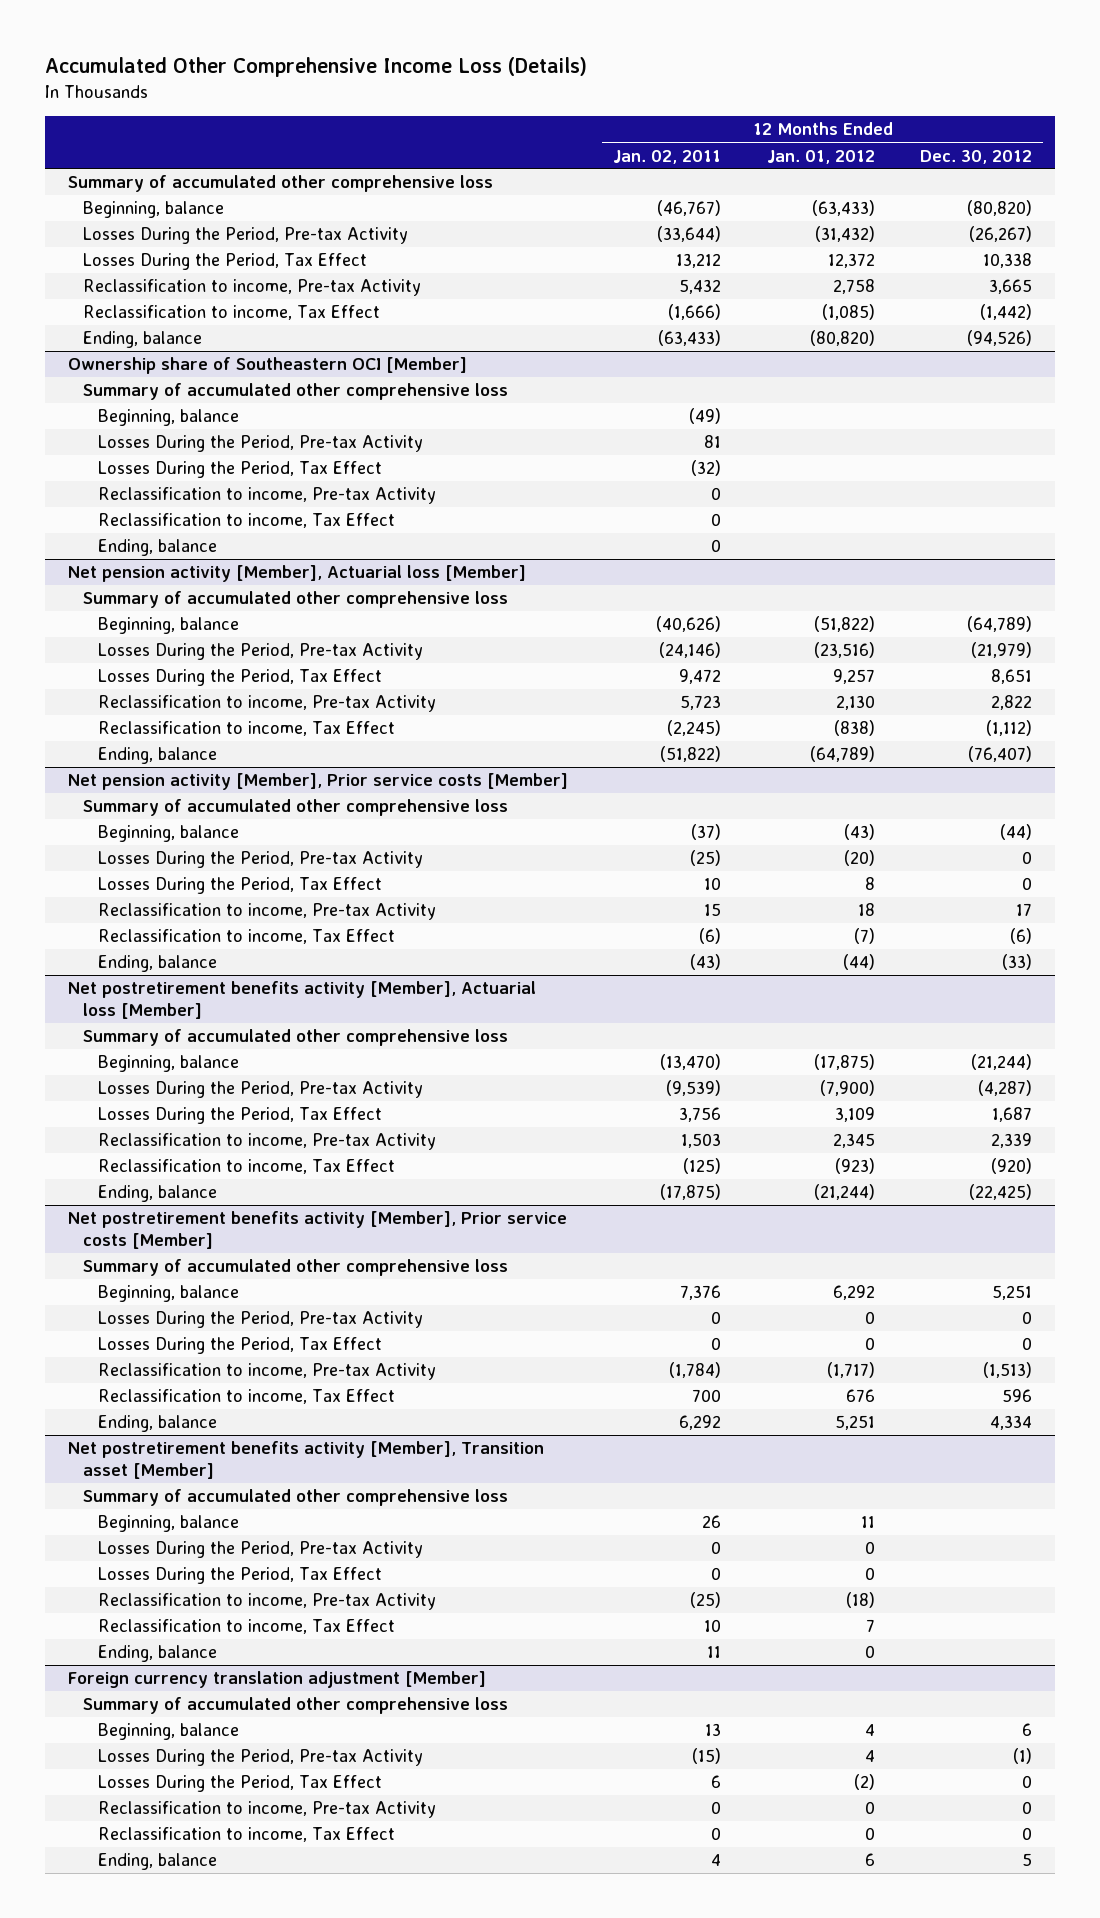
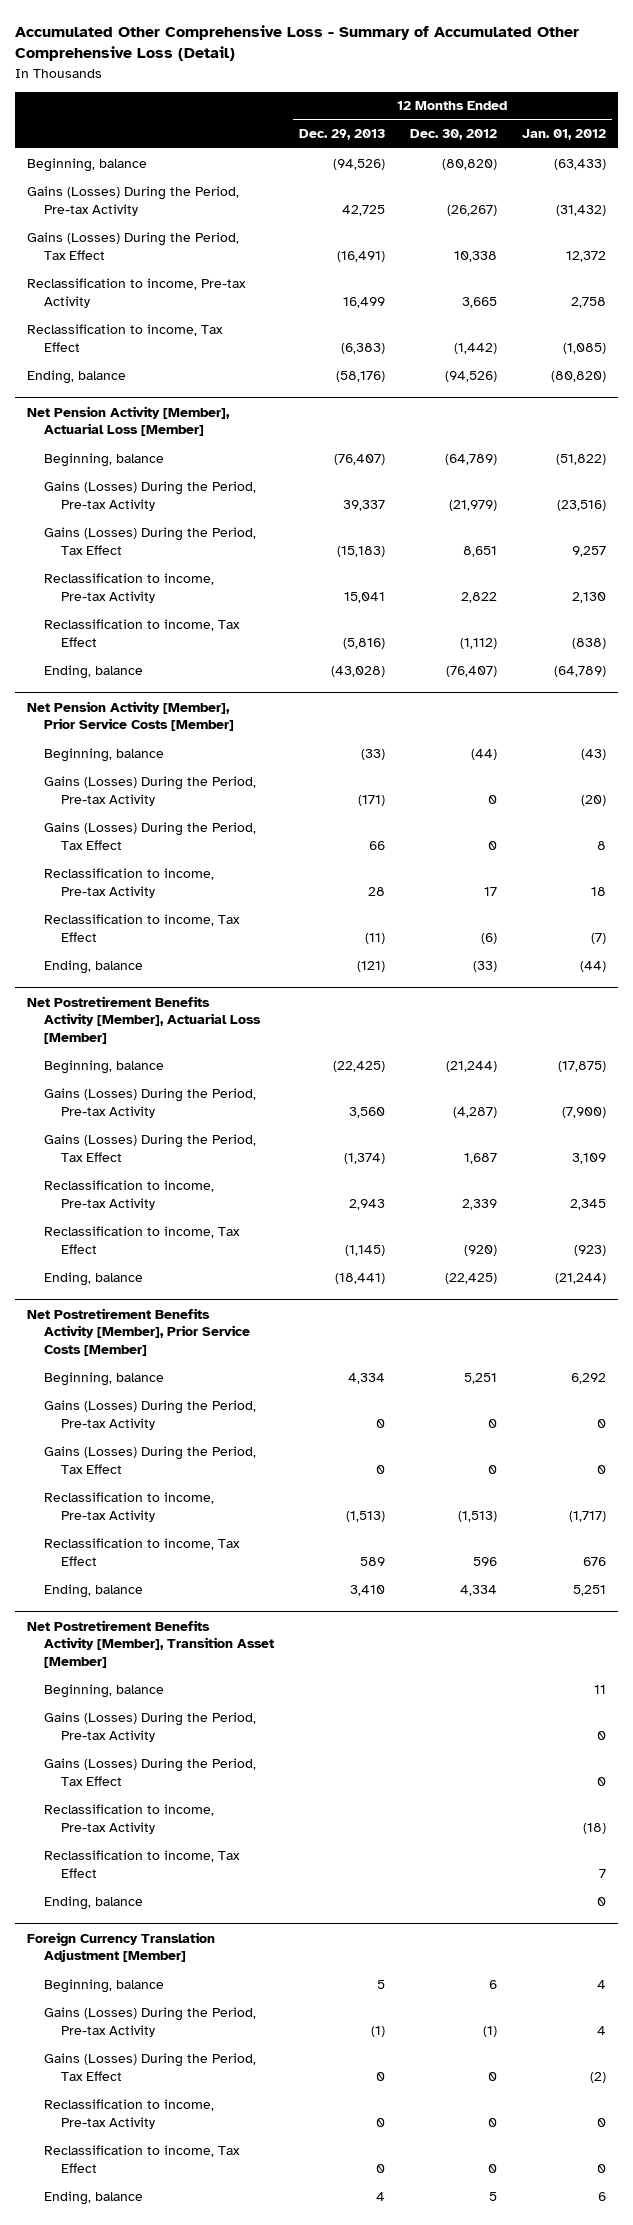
[45,57,588,78] Accumulated Other Comprehensive Income Loss (Details) -> [14,24,579,62] Accumulated Other Comprehensive Loss - Summary of Accumulated Other Comprehensive Loss (Detail)
[613,149,722,164] Jan. 02, 2011 -> none
none -> [299,129,386,141] Dec. 29, 2013
[67,175,493,193] Summary of accumulated other comprehensive loss -> none
[82,227,408,245] Losses During the Period, Pre-tax Activity -> [27,185,240,216] Gains (Losses) During the Period, Pre-tax Activity
[82,253,367,271] Losses During the Period, Tax Effect -> [27,231,240,260] Gains (Losses) During the Period, Tax Effect
[67,357,467,375] Ownership share of Southeastern OCI [Member] -> none
[82,383,508,401] Summary of accumulated other comprehensive loss -> none
[97,409,239,427] Beginning, balance -> none
[97,435,423,453] Losses During the Period, Pre-tax Activity -> none
[97,461,382,479] Losses During the Period, Tax Effect -> none
[97,487,436,505] Reclassification to income, Pre-tax Activity -> none
[97,513,395,529] Reclassification to income, Tax Effect -> none
[97,539,217,557] Ending, balance -> none
[82,591,508,609] Summary of accumulated other comprehensive loss -> none
[67,565,526,583] Net pension activity [Member], Actuarial loss [Member] -> [27,405,231,437] Net Pension Activity [Member], Actuarial Loss [Member]
[97,643,423,661] Losses During the Period, Pre-tax Activity -> [44,480,257,511] Gains (Losses) During the Period, Pre-tax Activity
[97,669,382,687] Losses During the Period, Tax Effect -> [44,526,257,555] Gains (Losses) During the Period, Tax Effect
[82,799,508,817] Summary of accumulated other comprehensive loss -> none
[67,773,568,791] Net pension activity [Member], Prior service costs [Member] -> [27,700,235,732] Net Pension Activity [Member], Prior Service Costs [Member]
[97,851,423,869] Losses During the Period, Pre-tax Activity -> [44,775,257,806] Gains (Losses) During the Period, Pre-tax Activity
[97,877,382,895] Losses During the Period, Tax Effect -> [44,821,257,850] Gains (Losses) During the Period, Tax Effect
[82,1029,508,1047] Summary of accumulated other comprehensive loss -> none
[67,981,536,1019] Net postretirement benefits activity [Member], Actuarial loss [Member] -> [27,995,262,1045] Net Postretirement Benefits Activity [Member], Actuarial Loss [Member]
[97,1081,423,1099] Losses During the Period, Pre-tax Activity -> [44,1087,257,1118] Gains (Losses) During the Period, Pre-tax Activity
[97,1107,382,1125] Losses During the Period, Tax Effect -> [44,1133,257,1162] Gains (Losses) During the Period, Tax Effect
[82,1259,508,1277] Summary of accumulated other comprehensive loss -> none
[67,1211,567,1249] Net postretirement benefits activity [Member], Prior service costs [Member] -> [27,1307,251,1357] Net Postretirement Benefits Activity [Member], Prior Service Costs [Member]
[97,1311,423,1329] Losses During the Period, Pre-tax Activity -> [44,1399,257,1430] Gains (Losses) During the Period, Pre-tax Activity
[97,1337,382,1355] Losses During the Period, Tax Effect -> [44,1445,257,1474] Gains (Losses) During the Period, Tax Effect
[82,1489,508,1507] Summary of accumulated other comprehensive loss -> none
[67,1441,544,1479] Net postretirement benefits activity [Member], Transition asset [Member] -> [27,1619,275,1669] Net Postretirement Benefits Activity [Member], Transition Asset [Member]
[97,1541,423,1559] Losses During the Period, Pre-tax Activity -> [44,1711,257,1742] Gains (Losses) During the Period, Pre-tax Activity
[97,1567,382,1585] Losses During the Period, Tax Effect -> [44,1757,257,1786] Gains (Losses) During the Period, Tax Effect
[82,1697,508,1715] Summary of accumulated other comprehensive loss -> none
[67,1671,486,1689] Foreign currency translation adjustment [Member] -> [27,1931,216,1963] Foreign Currency Translation Adjustment [Member]
[97,1749,423,1767] Losses During the Period, Pre-tax Activity -> [44,2006,257,2037] Gains (Losses) During the Period, Pre-tax Activity
[97,1775,382,1793] Losses During the Period, Tax Effect -> [44,2052,257,2081] Gains (Losses) During the Period, Tax Effect

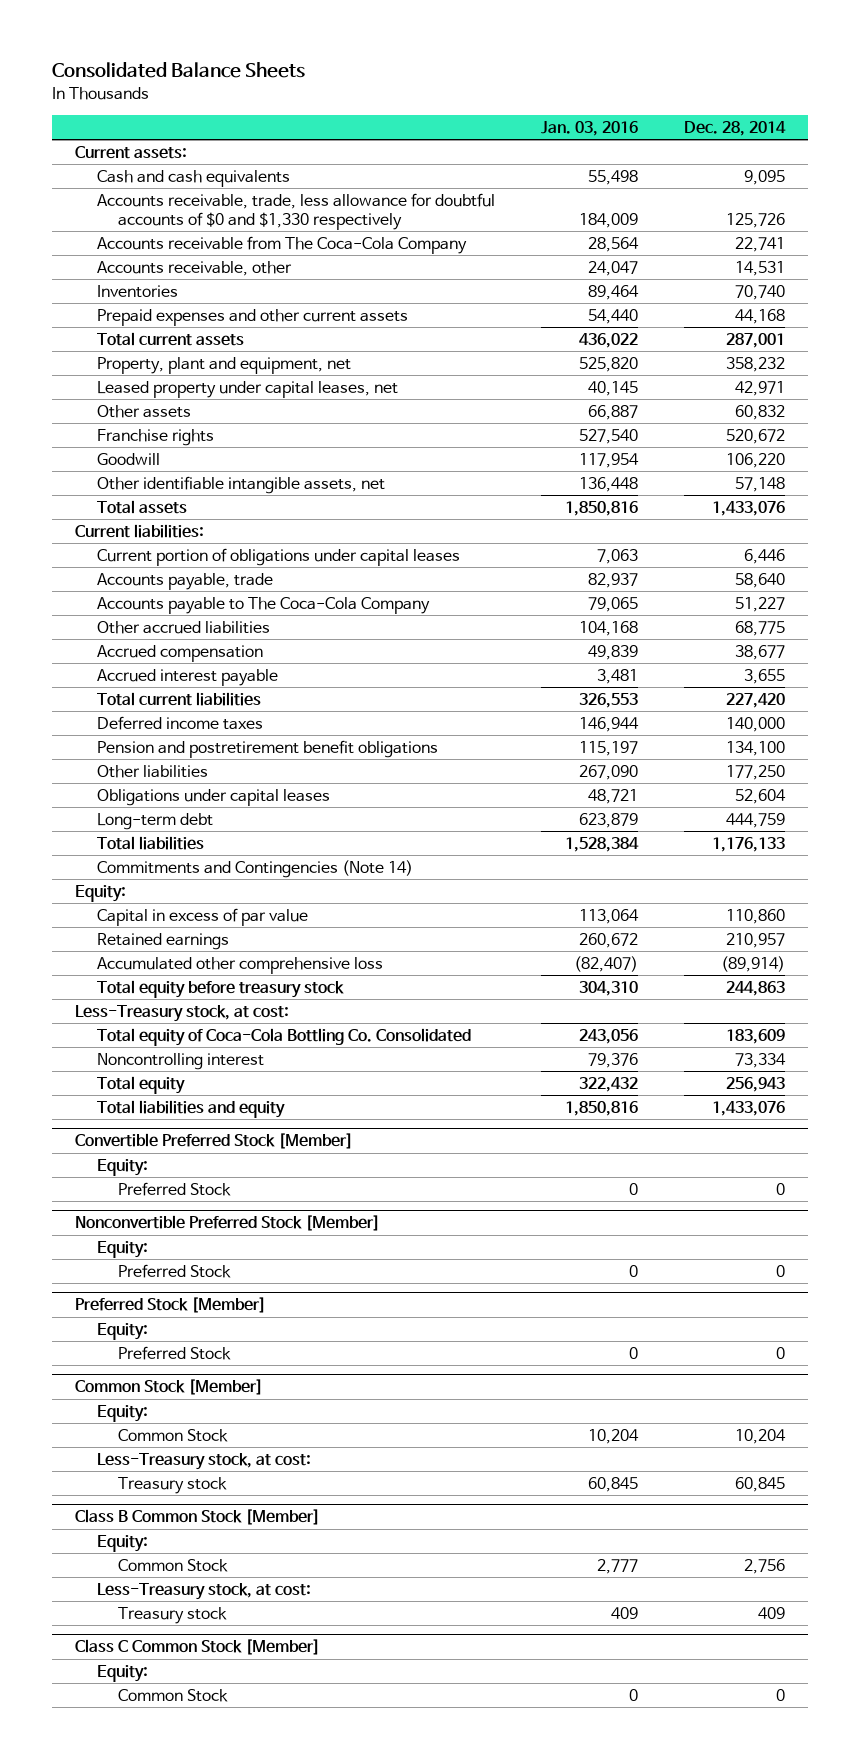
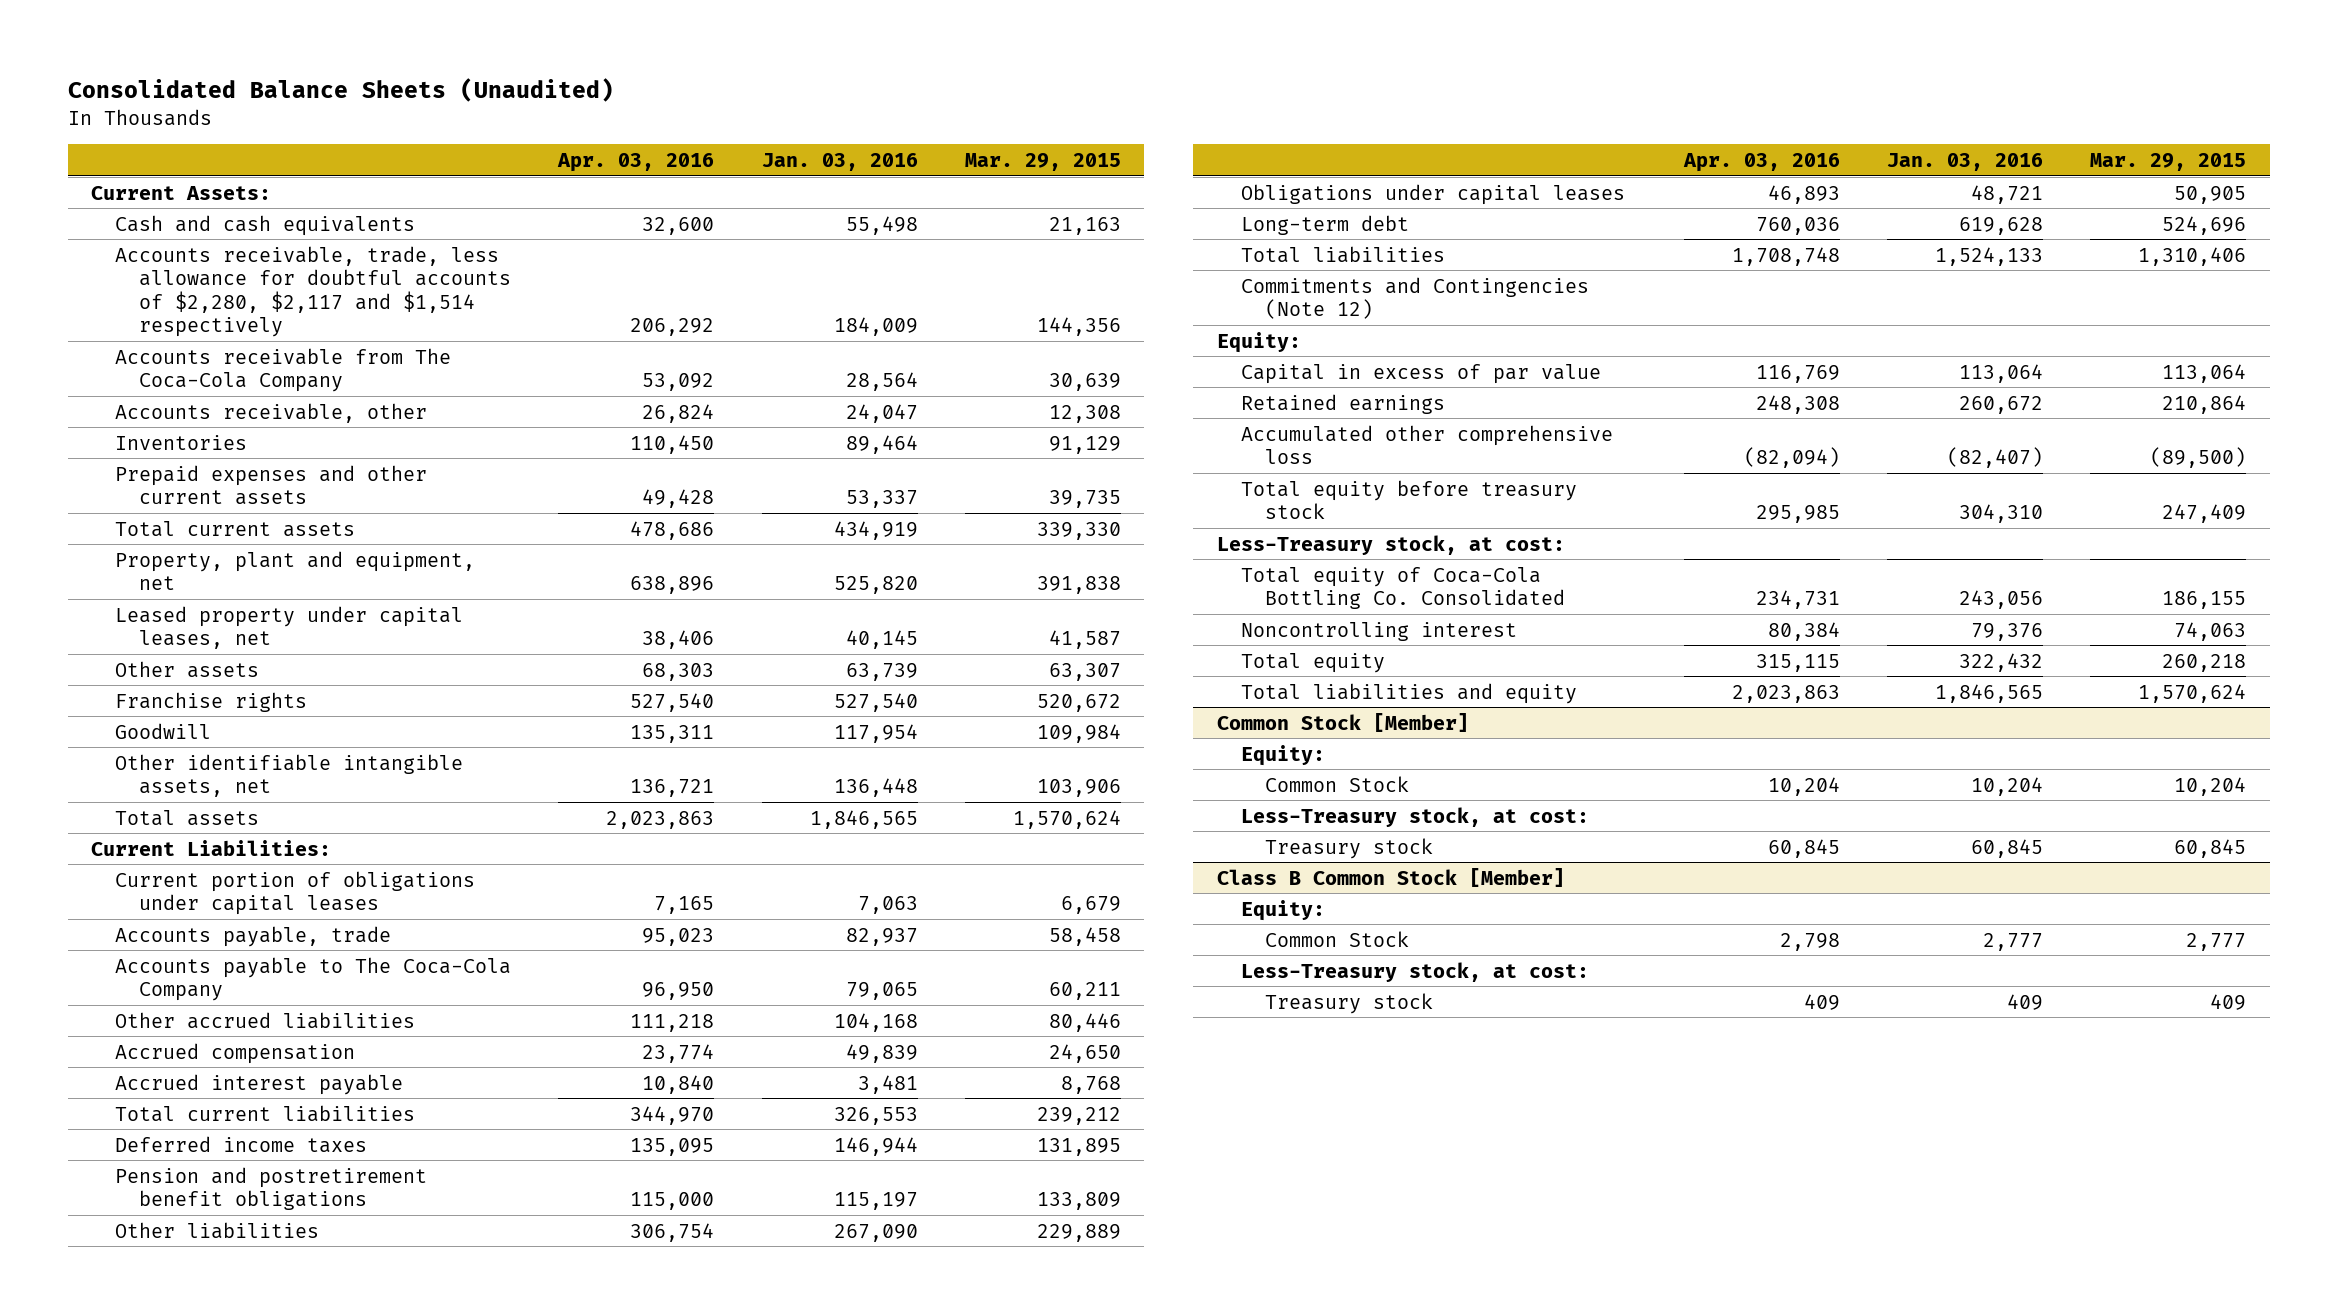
[52,62,306,79] Consolidated Balance Sheets -> [67,78,614,103] Consolidated Balance Sheets (Unaudited)
[683,121,786,137] Dec. 28, 2014 -> none
none -> [557,152,715,172] Apr. 03, 2016
none -> [964,152,1121,171] Mar. 29, 2015
[75,145,188,159] Current assets: -> [91,185,272,200] Current Assets:
[96,192,495,230] Accounts receivable, trade, less allowance for doubtful accounts of $0 and $1,330 respectively -> [115,245,512,338] Accounts receivable, trade, less allowance for doubtful accounts of $2,280, $2,117 and $1,514 respectively
[587,308,638,324] 54,440 -> [845,490,918,509] 53,337
[578,332,638,348] 436,022 -> [833,520,918,540] 434,919
[587,404,638,420] 66,887 -> [845,662,918,681] 63,739
[564,500,638,516] 1,850,816 -> [809,809,918,829] 1,846,565
[75,523,205,538] Current liabilities: -> [91,839,332,856] Current Liabilities:
[578,812,638,828] 623,879 -> [1959,216,2044,235] 619,628
[564,836,639,852] 1,528,384 -> [1935,246,2044,266] 1,524,133
[96,859,413,878] Commitments and Contingencies (Note 14) -> [1240,276,1589,320] Commitments and Contingencies (Note 12)
[75,1133,354,1150] Convertible Preferred Stock [Member] -> none
[96,1158,148,1176] Equity: -> none
[117,1181,231,1196] Preferred Stock -> none
[75,1215,381,1232] Nonconvertible Preferred Stock [Member] -> none
[96,1240,148,1258] Equity: -> none
[117,1263,231,1278] Preferred Stock -> none
[75,1297,267,1314] Preferred Stock [Member] -> none
[96,1322,148,1340] Equity: -> none
[117,1345,231,1360] Preferred Stock -> none
[564,1100,638,1116] 1,850,816 -> [1935,683,2044,703] 1,846,565
[75,1639,321,1656] Class C Common Stock [Member] -> none
[96,1664,148,1682] Equity: -> none
[117,1688,228,1702] Common Stock -> none

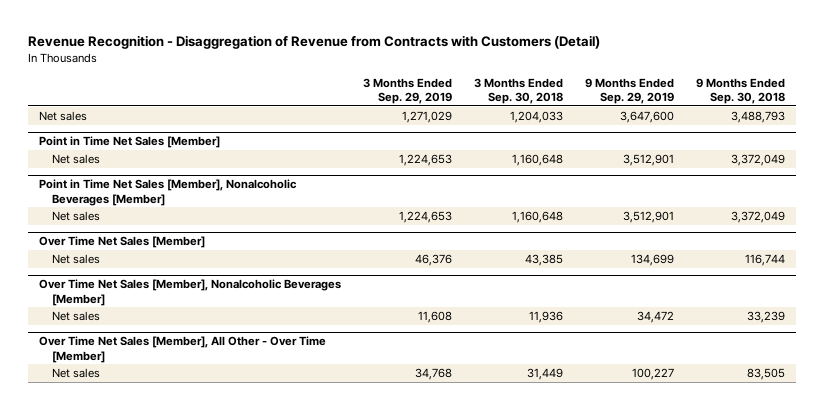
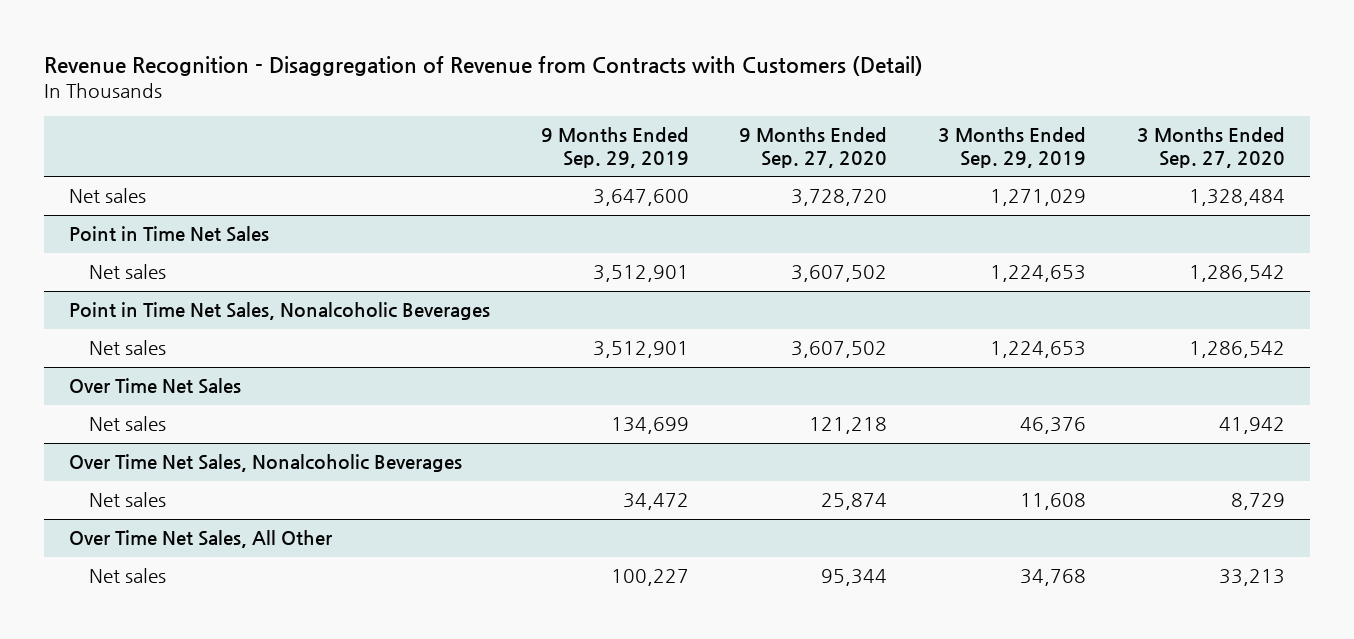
[473,77,563,105] 3 Months Ended Sep. 30, 2018 -> none
[695,77,785,105] 9 Months Ended Sep. 30, 2018 -> none
none -> [739,126,888,169] 9 Months Ended Sep. 27, 2020
none -> [1136,126,1285,169] 3 Months Ended Sep. 27, 2020
[39,136,221,149] Point in Time Net Sales [Member] -> [69,226,270,243] Point in Time Net Sales
[39,179,298,206] Point in Time Net Sales [Member], Nonalcoholic Beverages [Member] -> [69,302,491,321] Point in Time Net Sales, Nonalcoholic Beverages
[39,236,206,249] Over Time Net Sales [Member] -> [69,378,242,395] Over Time Net Sales
[39,279,342,306] Over Time Net Sales [Member], Nonalcoholic Beverages [Member] -> [69,454,463,473] Over Time Net Sales, Nonalcoholic Beverages
[39,336,327,363] Over Time Net Sales [Member], All Other - Over Time [Member] -> [69,530,333,549] Over Time Net Sales, All Other

